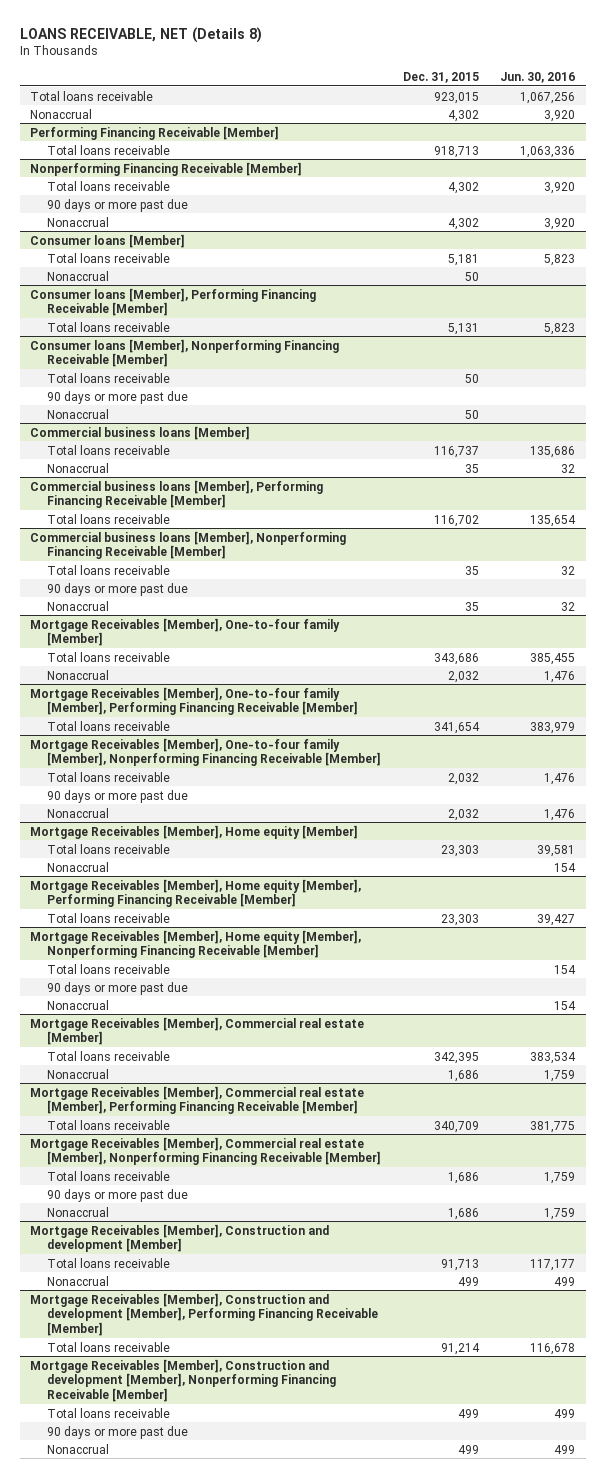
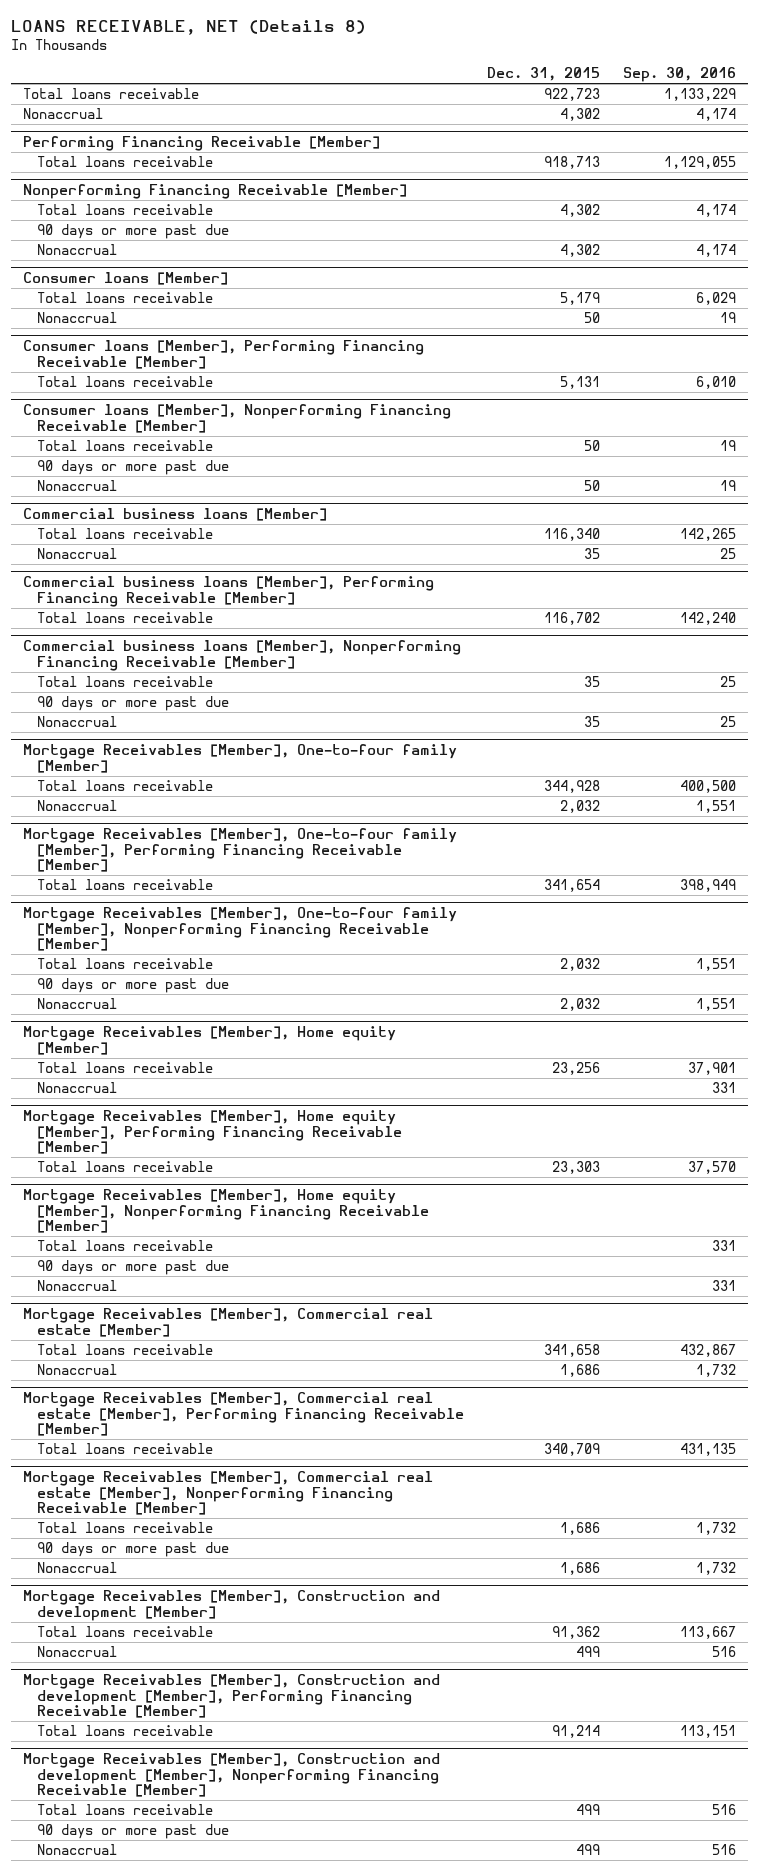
[500,71,576,83] Jun. 30, 2016 -> none
none -> [623,67,737,83] Sep. 30, 2016
[433,91,479,104] 923,015 -> [544,88,601,102] 922,723
[447,253,479,266] 5,181 -> [560,292,601,306] 5,179
[433,445,479,458] 116,737 -> [544,528,601,542] 116,340
[433,652,479,665] 343,686 -> [544,780,601,794] 344,928
[440,844,479,857] 23,303 -> [552,1062,601,1076] 23,256
[433,1051,479,1064] 342,395 -> [544,1344,601,1358] 341,658
[440,1258,479,1271] 91,713 -> [552,1626,601,1640] 91,362

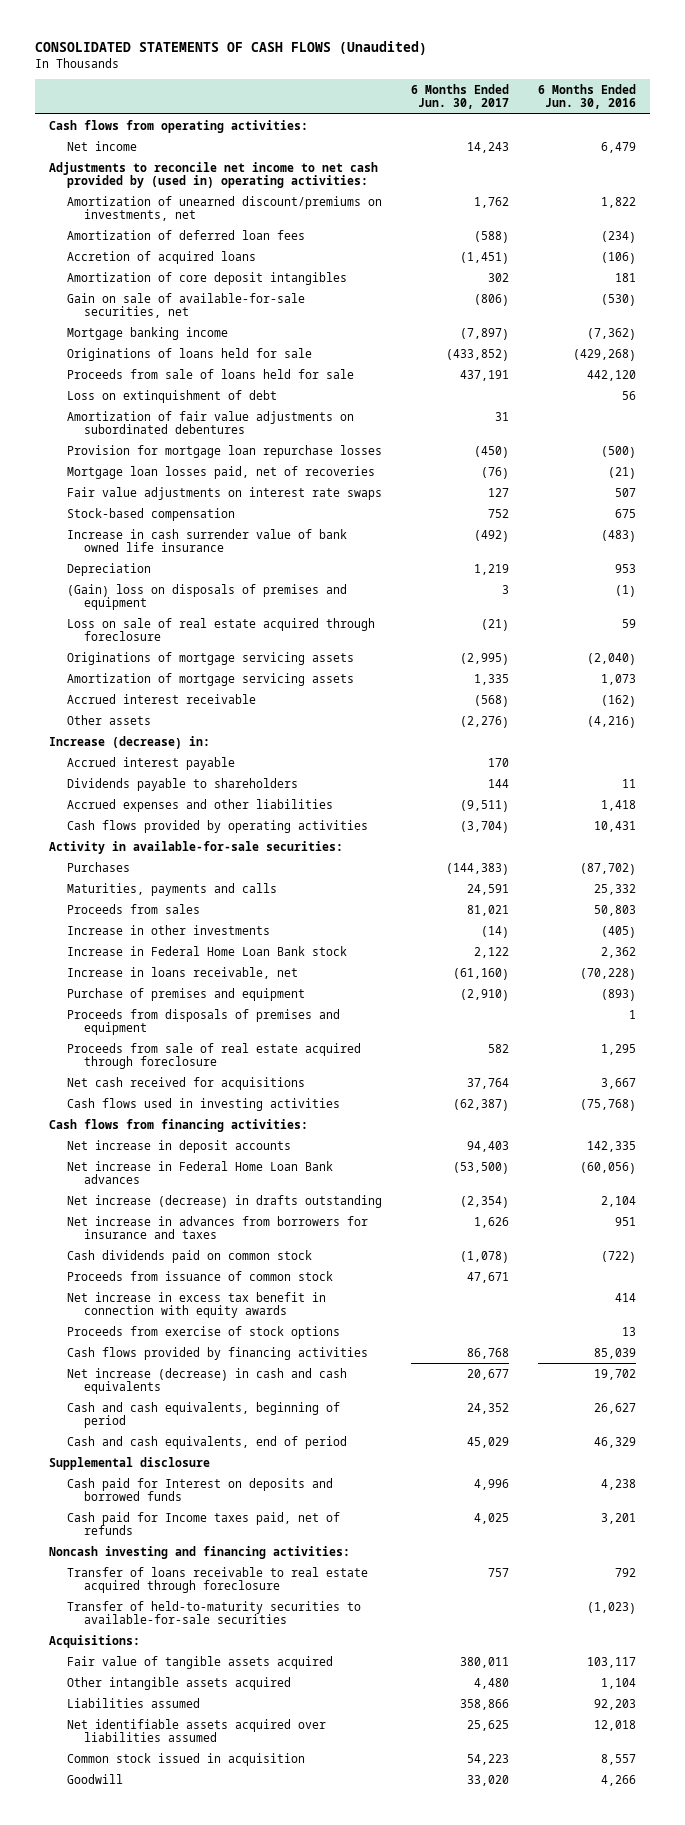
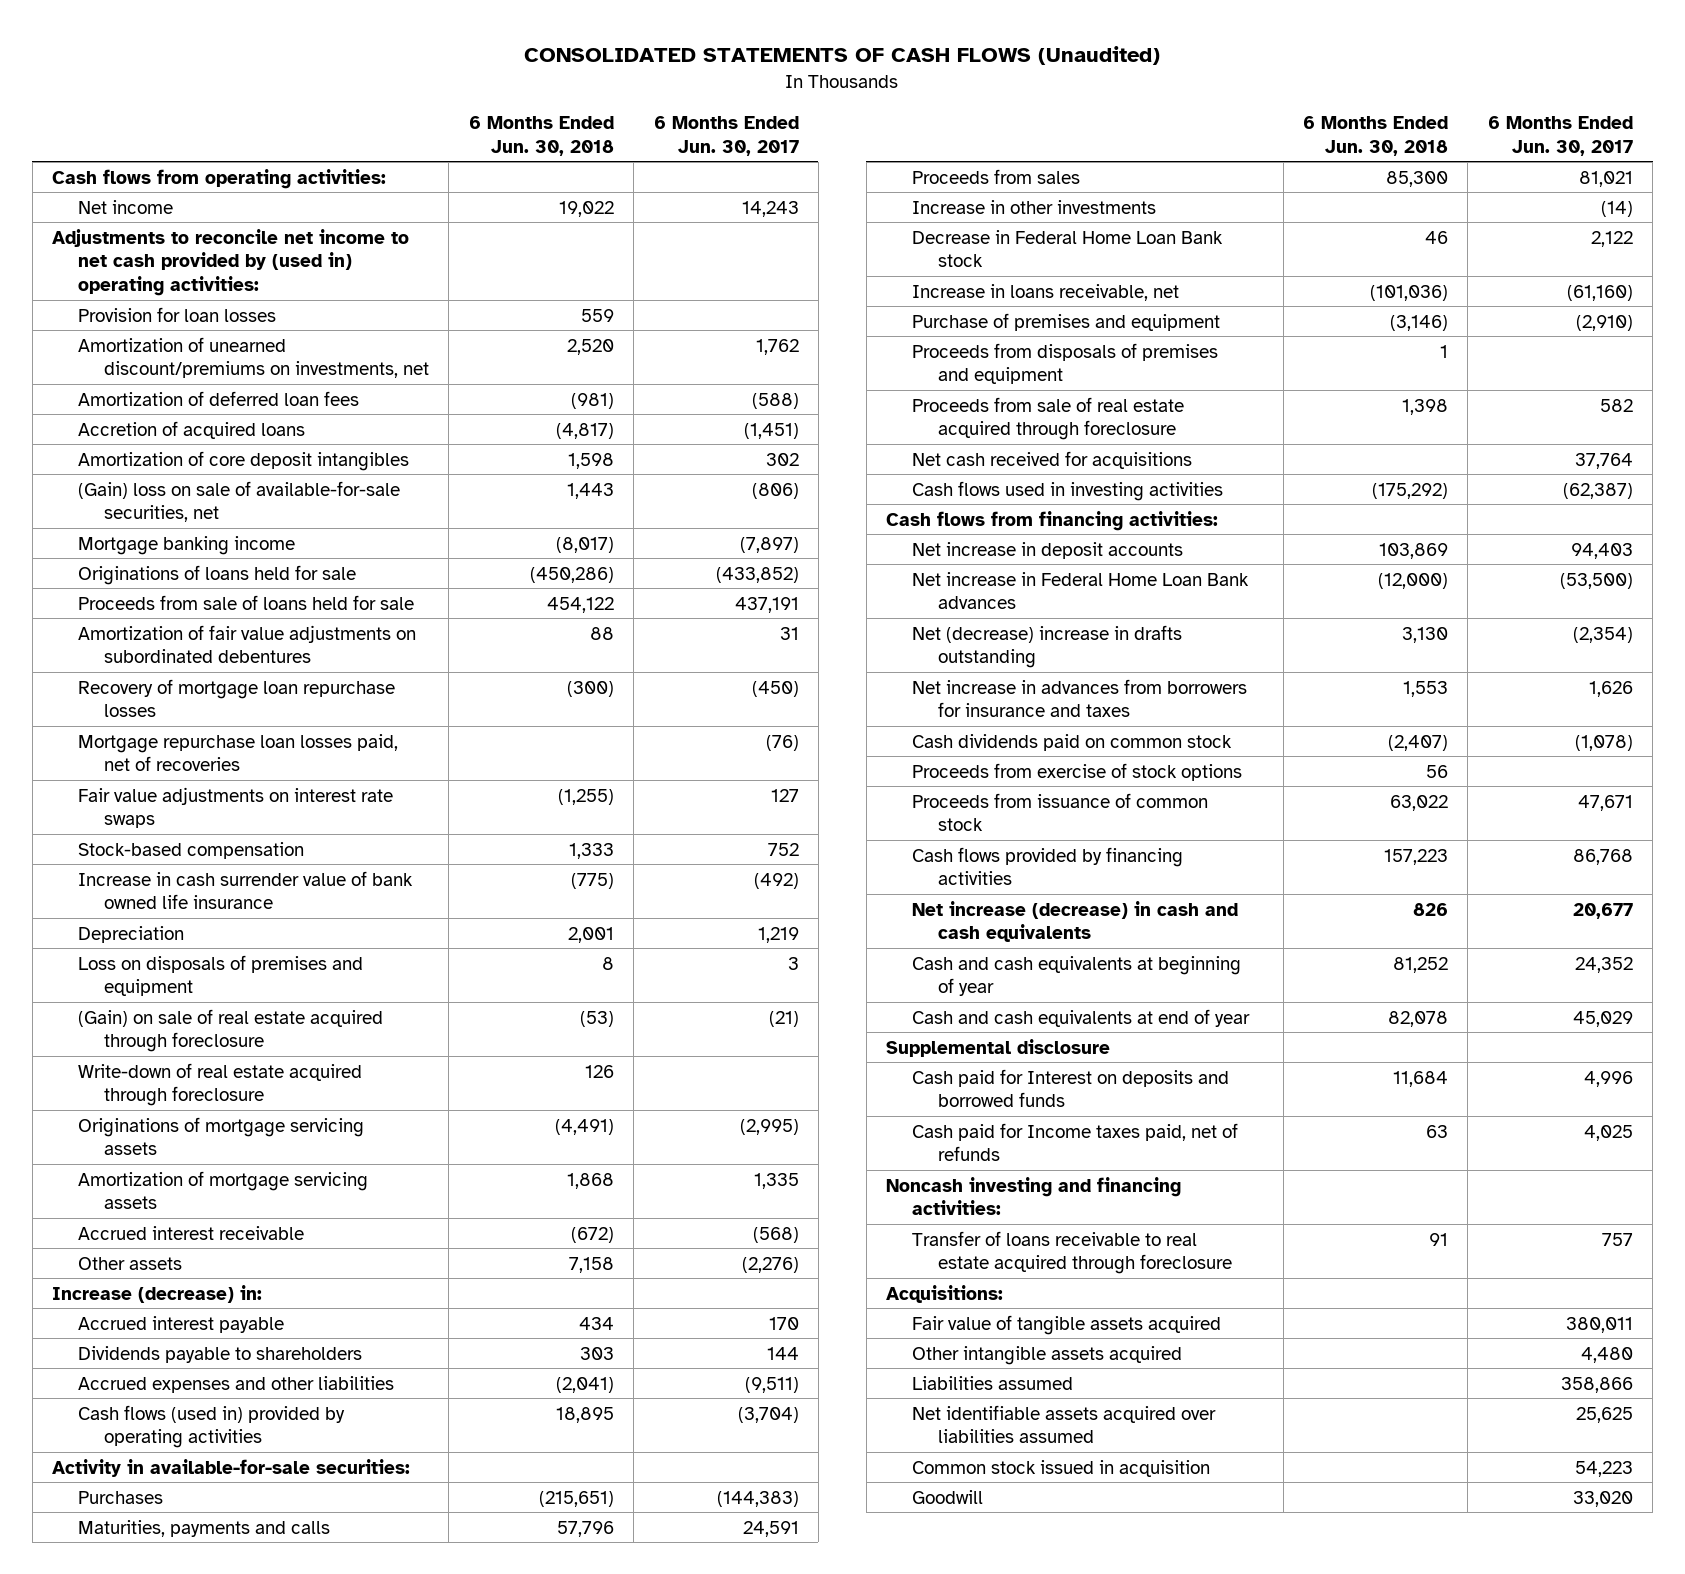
[537,83,636,110] 6 Months Ended Jun. 30, 2016 -> none
none -> [468,115,614,156] 6 Months Ended Jun. 30, 2018
none -> [78,306,277,322] Provision for loan losses
[66,292,305,319] Gain on sale of available-for-sale securities, net -> [78,480,401,523] (Gain) loss on sale of available-for-sale securities, net
[66,389,277,403] Loss on extinquishment of debt -> none
[66,444,382,458] Provision for mortgage loan repurchase losses -> [78,678,396,718] Recovery of mortgage loan repurchase losses
[66,465,375,479] Mortgage loan losses paid, net of recoveries -> [78,733,399,772] Mortgage repurchase loan losses paid, net of recoveries
[66,583,347,611] (Gain) loss on disposals of premises and equipment -> [78,954,364,997] Loss on disposals of premises and equipment
[66,617,375,642] Loss on sale of real estate acquired through foreclosure -> [78,1008,384,1053] (Gain) on sale of real estate acquired through foreclosure
none -> [78,1062,363,1107] Write-down of real estate acquired through foreclosure
[66,819,368,833] Cash flows provided by operating activities -> [78,1404,346,1449] Cash flows (used in) provided by operating activities
[66,945,347,956] Increase in Federal Home Loan Bank stock -> [912,229,1224,268] Decrease in Federal Home Loan Bank stock
[66,1194,382,1208] Net increase (decrease) in drafts outstanding -> [912,624,1183,669] Net (decrease) increase in drafts outstanding
[66,1291,326,1319] Net increase in excess tax benefit in connection with equity awards -> none
[66,1270,333,1281] Proceeds from issuance of common stock -> [912,792,1209,832] Proceeds from issuance of common stock
[66,1401,340,1429] Cash and cash equivalents, beginning of period -> [912,955,1242,997] Cash and cash equivalents at beginning of year
[66,1435,347,1449] Cash and cash equivalents, end of period -> [912,1008,1251,1027] Cash and cash equivalents at end of year
[66,1600,361,1625] Transfer of held-to-maturity securities to available-for-sale securities -> none

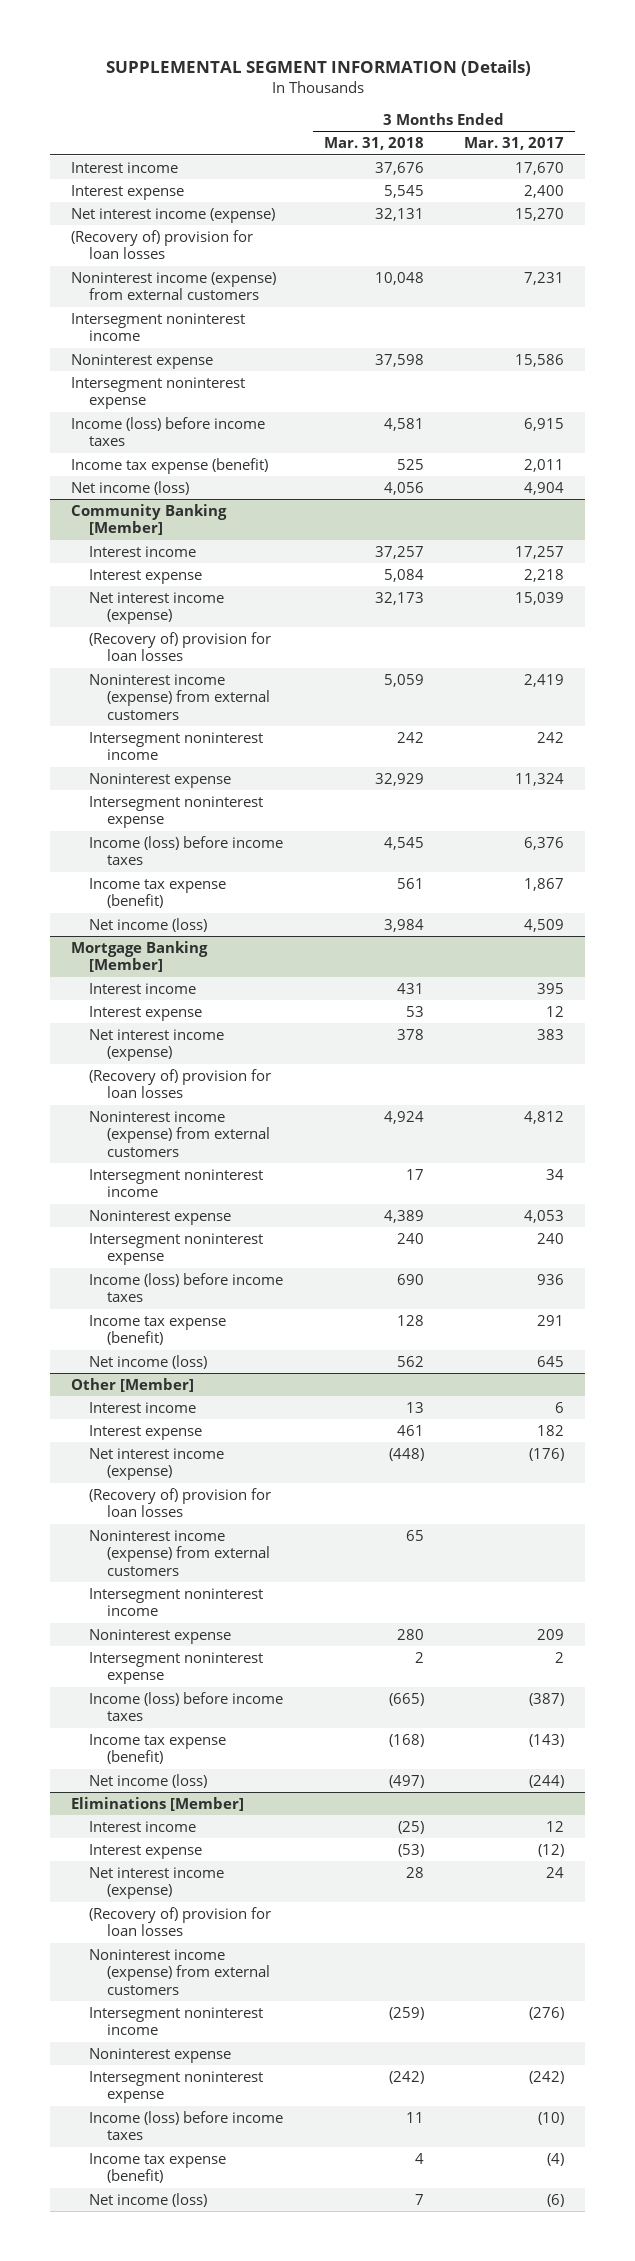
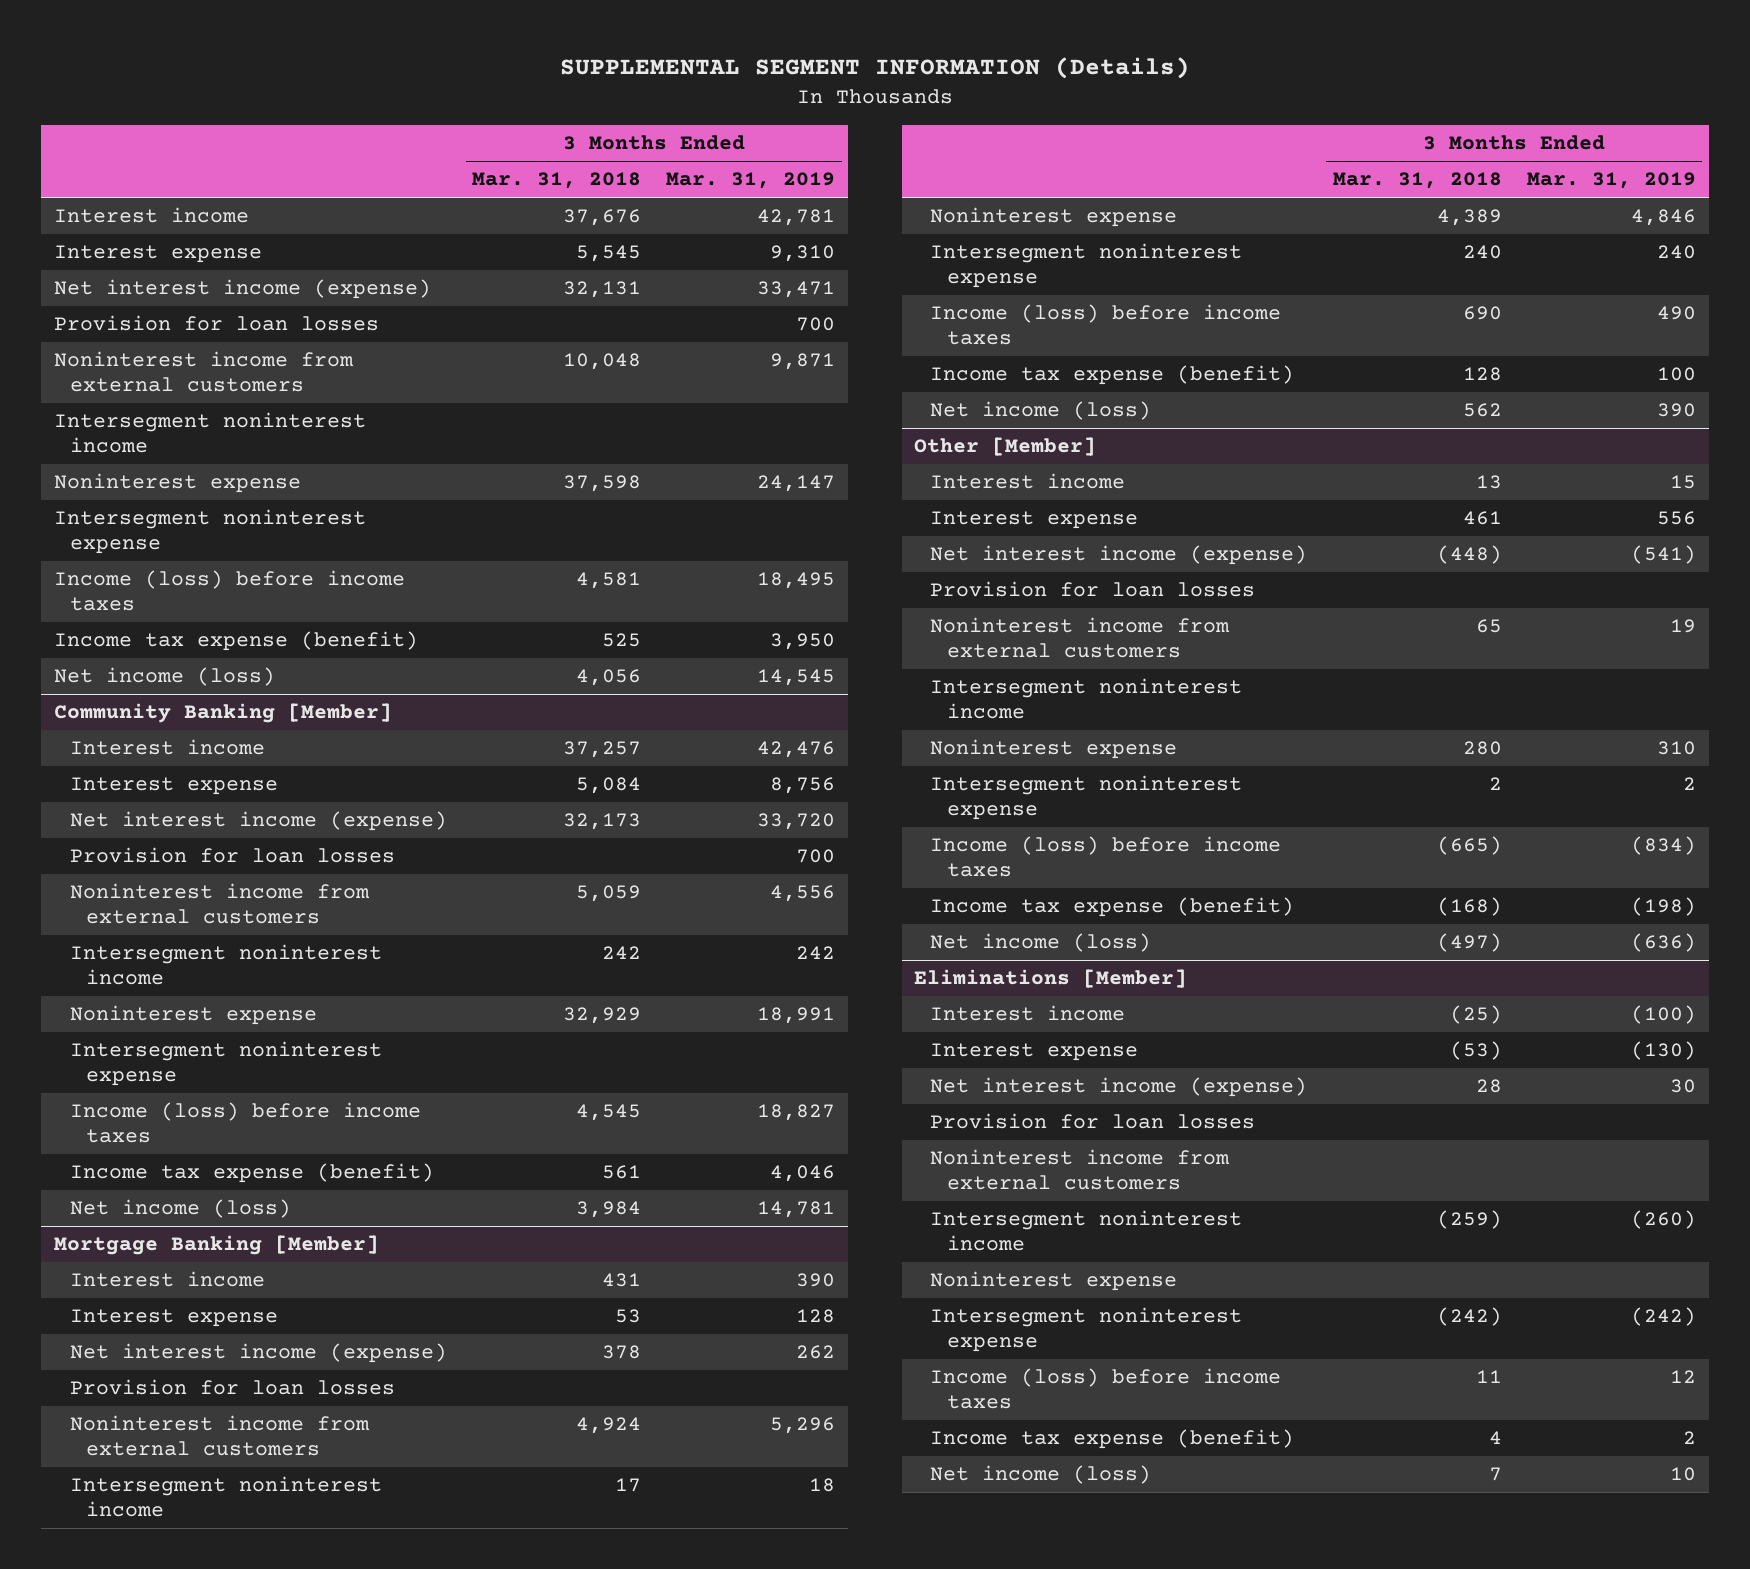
[464,137,565,151] Mar. 31, 2017 -> none
none -> [666,172,836,190] Mar. 31, 2019
[70,229,253,260] (Recovery of) provision for loan losses -> [53,315,379,332] Provision for loan losses
[70,271,276,301] Noninterest income (expense) from external customers -> [53,351,354,393] Noninterest income from external customers
[88,631,271,662] (Recovery of) provision for loan losses -> [69,847,395,864] Provision for loan losses
[88,673,271,720] Noninterest income (expense) from external customers -> [69,883,370,925] Noninterest income from external customers
[88,1068,271,1099] (Recovery of) provision for loan losses -> [69,1379,395,1396] Provision for loan losses
[88,1110,271,1157] Noninterest income (expense) from external customers -> [69,1415,370,1457] Noninterest income from external customers
[88,1487,271,1518] (Recovery of) provision for loan losses -> [930,581,1256,598] Provision for loan losses
[88,1529,271,1576] Noninterest income (expense) from external customers -> [930,617,1231,659] Noninterest income from external customers
[88,1906,271,1937] (Recovery of) provision for loan losses -> [930,1113,1256,1130] Provision for loan losses
[88,1948,271,1995] Noninterest income (expense) from external customers -> [930,1149,1231,1191] Noninterest income from external customers

